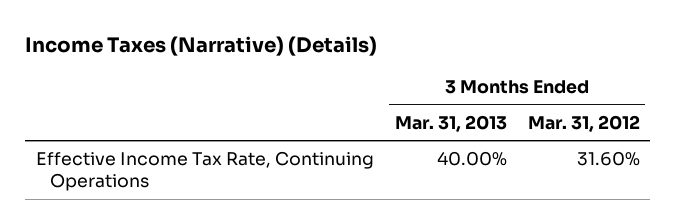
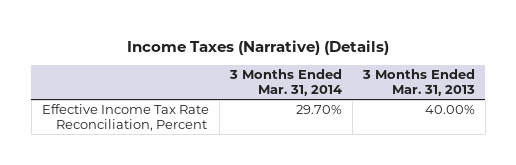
[527,114,640,132] Mar. 31, 2012 -> none
none -> [228,68,342,97] 3 Months Ended Mar. 31, 2014
[35,151,374,192] Effective Income Tax Rate, Continuing Operations -> [41,104,209,132] Effective Income Tax Rate Reconciliation, Percent

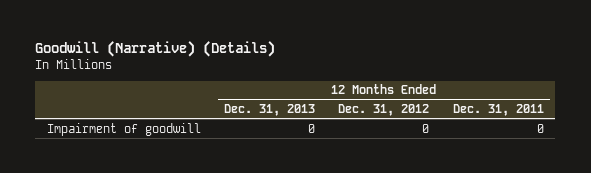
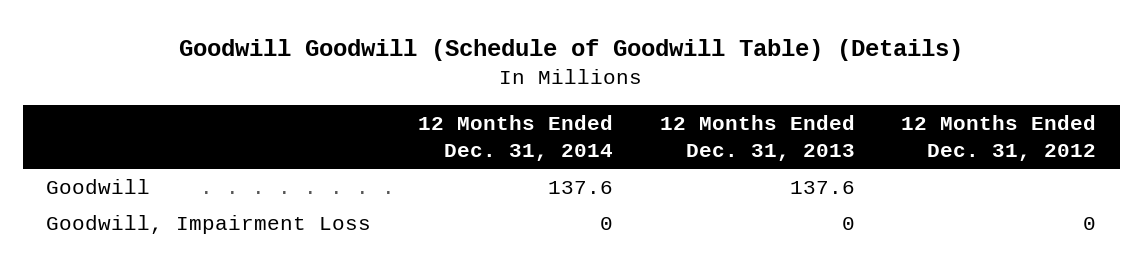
[35,41,276,58] Goodwill (Narrative) (Details) -> [179,38,964,61] Goodwill Goodwill (Schedule of Goodwill Table) (Details)
[452,103,544,116] Dec. 31, 2011 -> none
none -> [417,115,613,162] 12 Months Ended Dec. 31, 2014
none -> [46,179,151,195] Goodwill
[46,122,201,136] Impairment of goodwill -> [46,215,372,235] Goodwill, Impairment Loss

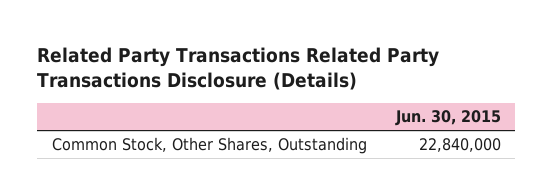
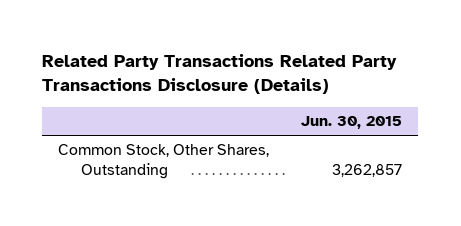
[418,138,501,153] 22,840,000 -> [332,163,403,177] 3,262,857

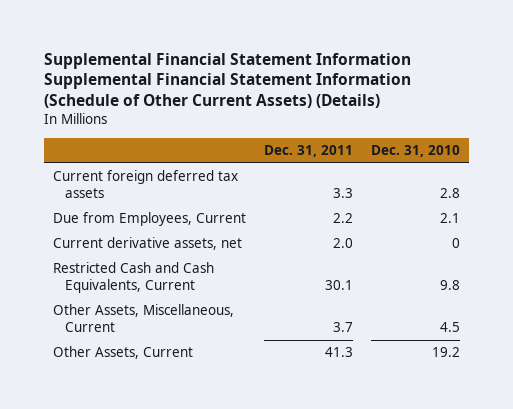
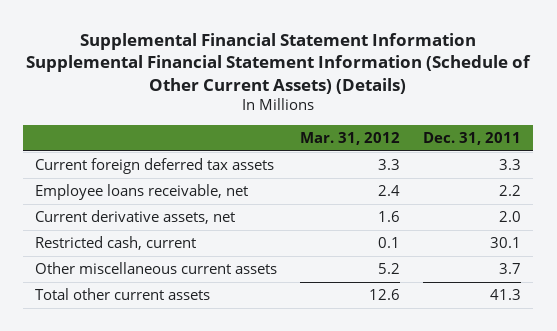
[371,144,461,157] Dec. 31, 2010 -> none
none -> [300,131,401,145] Mar. 31, 2012
[52,212,246,227] Due from Employees, Current -> [35,184,249,201] Employee loans receivable, net
[52,262,214,294] Restricted Cash and Cash Equivalents, Current -> [35,236,197,251] Restricted cash, current
[52,304,234,333] Other Assets, Miscellaneous, Current -> [35,262,278,275] Other miscellaneous current assets
[52,346,193,360] Other Assets, Current -> [35,288,211,301] Total other current assets

